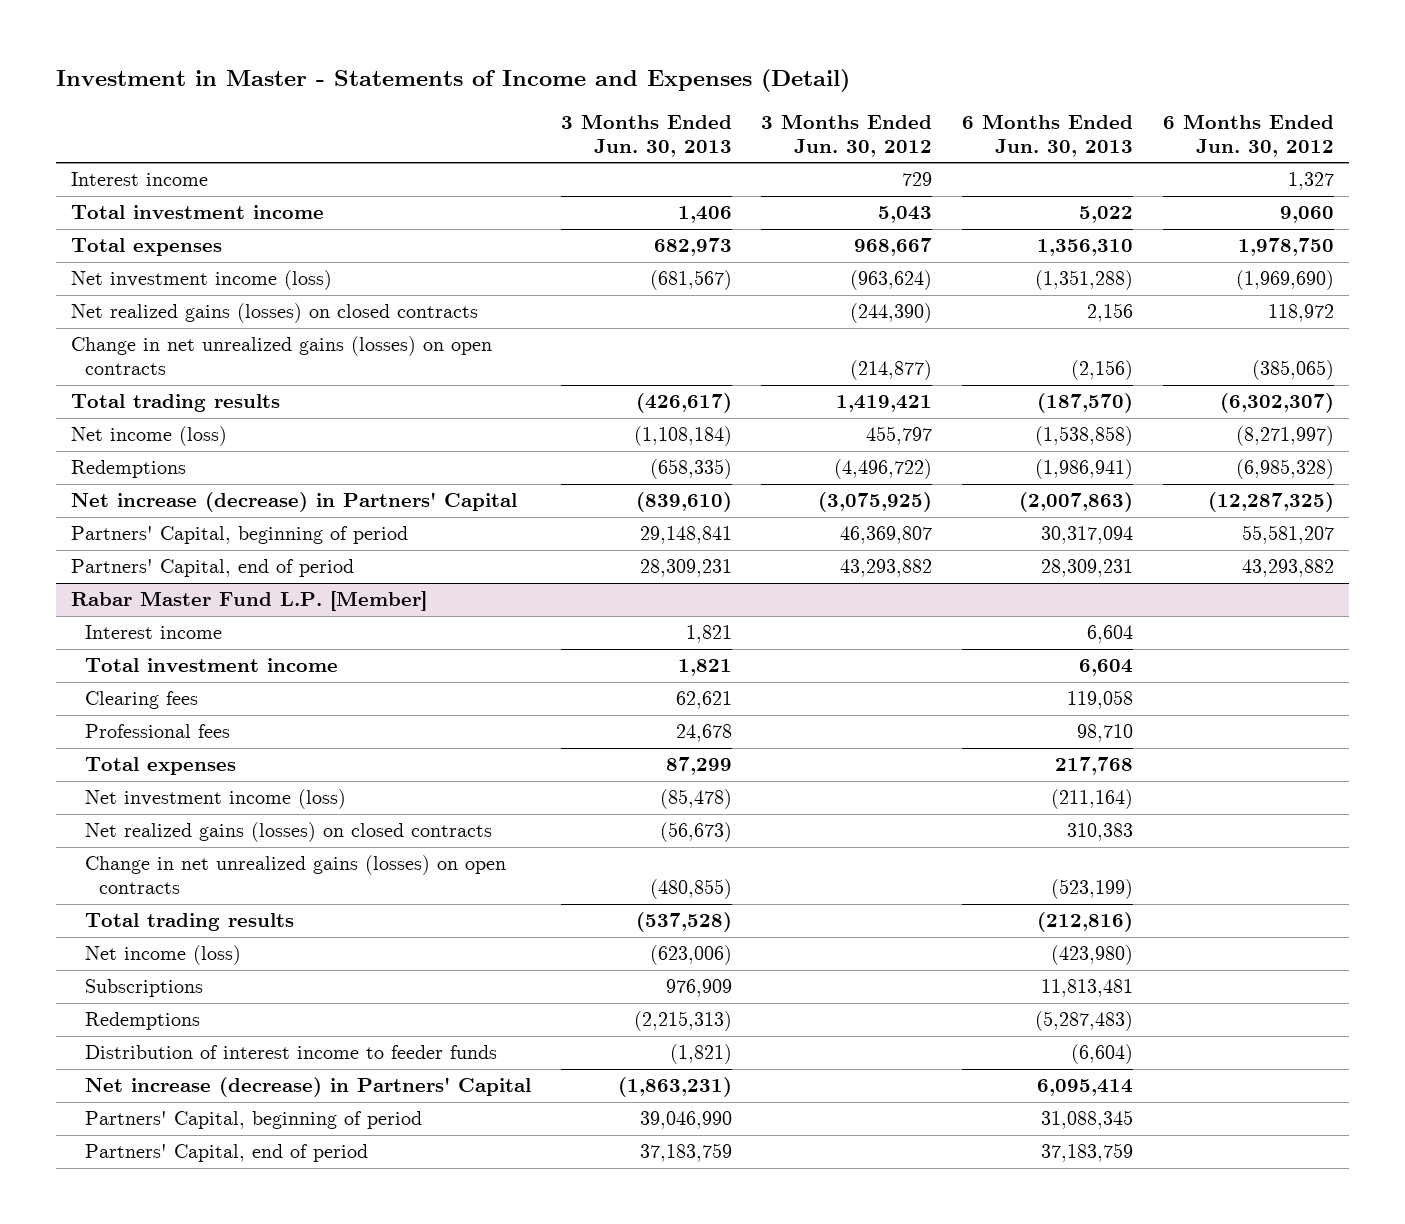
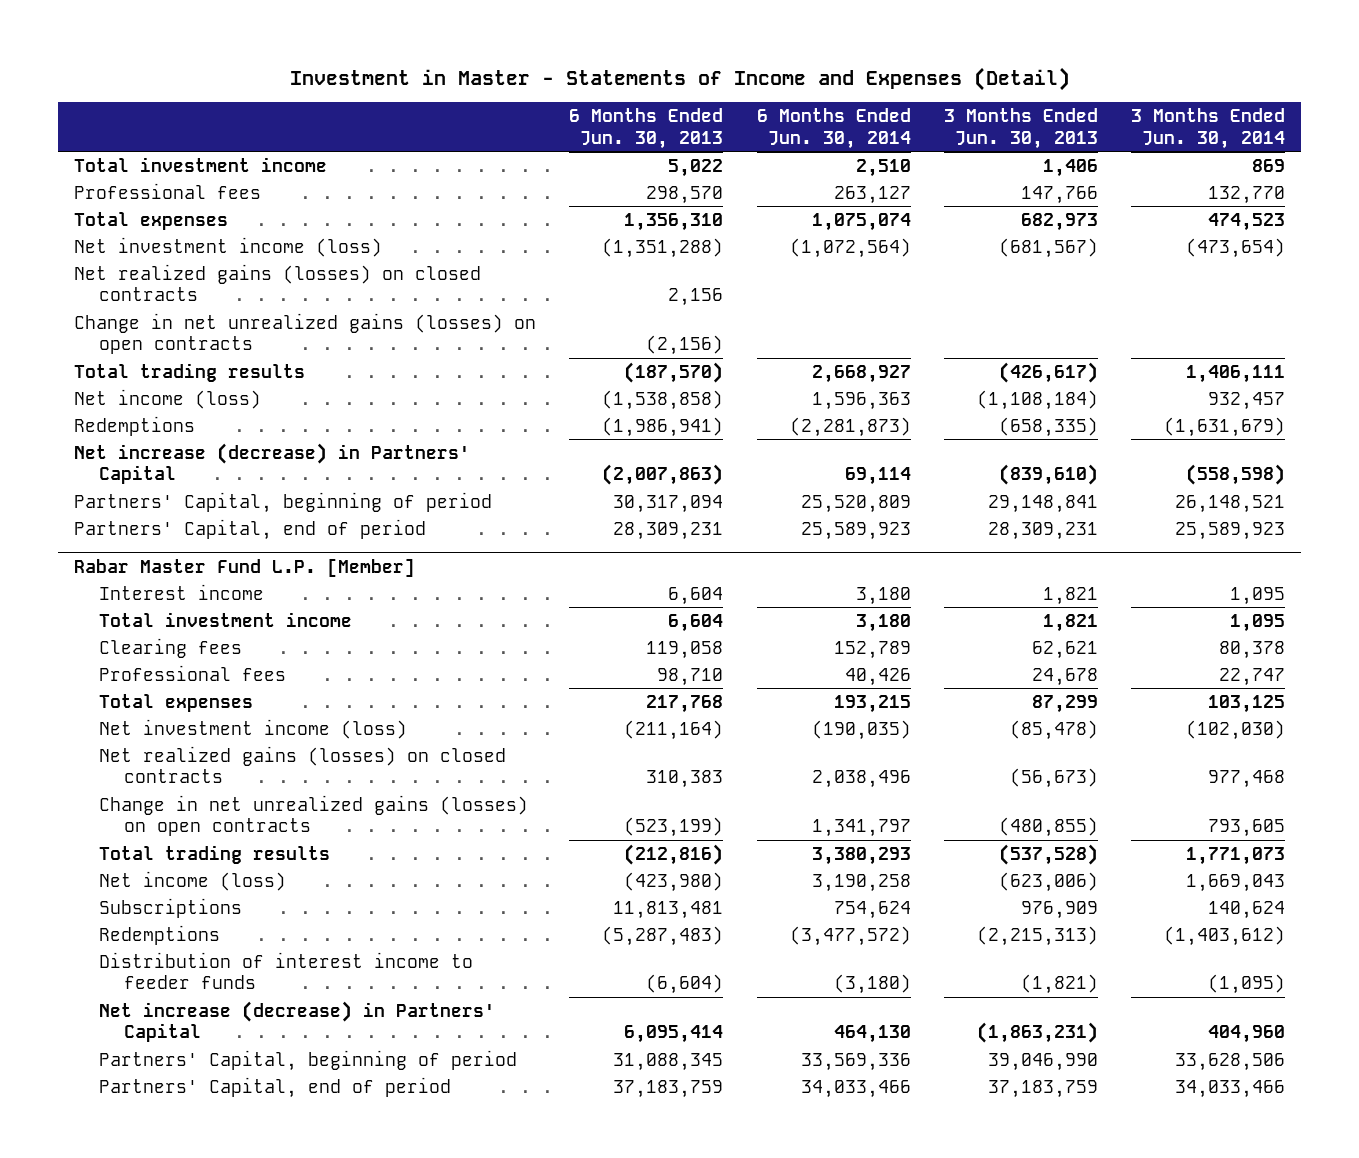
[761,113,933,157] 3 Months Ended Jun. 30, 2012 -> none
[1163,113,1335,157] 6 Months Ended Jun. 30, 2012 -> none
none -> [756,107,911,149] 6 Months Ended Jun. 30, 2014
none -> [1130,107,1285,149] 3 Months Ended Jun. 30, 2014
[70,172,208,187] Interest income -> none
none -> [74,182,262,199] Professional fees

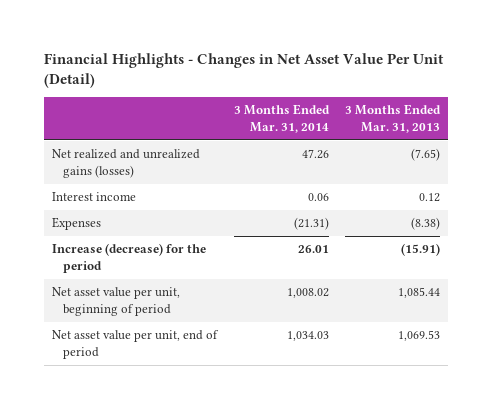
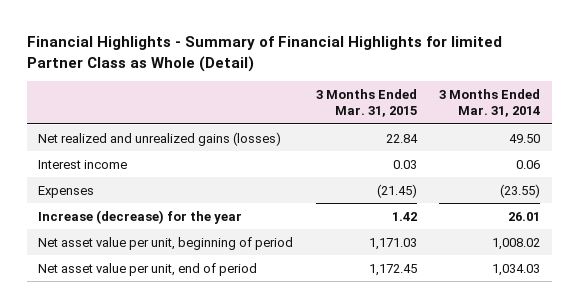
[43,53,444,89] Financial Highlights - Changes in Net Asset Value Per Unit (Detail) -> [26,36,502,72] Financial Highlights - Summary of Financial Highlights for limited Partner Class as Whole (Detail)
[345,104,442,133] 3 Months Ended Mar. 31, 2013 -> none
none -> [315,88,417,118] 3 Months Ended Mar. 31, 2015
[301,149,329,160] 47.26 -> [509,133,541,143] 49.50
[293,217,329,231] (21.31) -> [500,183,541,198] (23.55)
[52,243,207,273] Increase (decrease) for the period -> [38,209,243,224] Increase (decrease) for the year

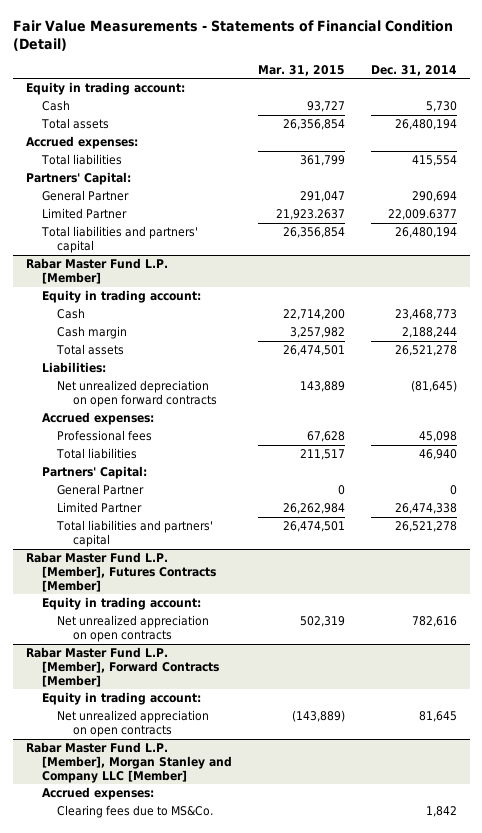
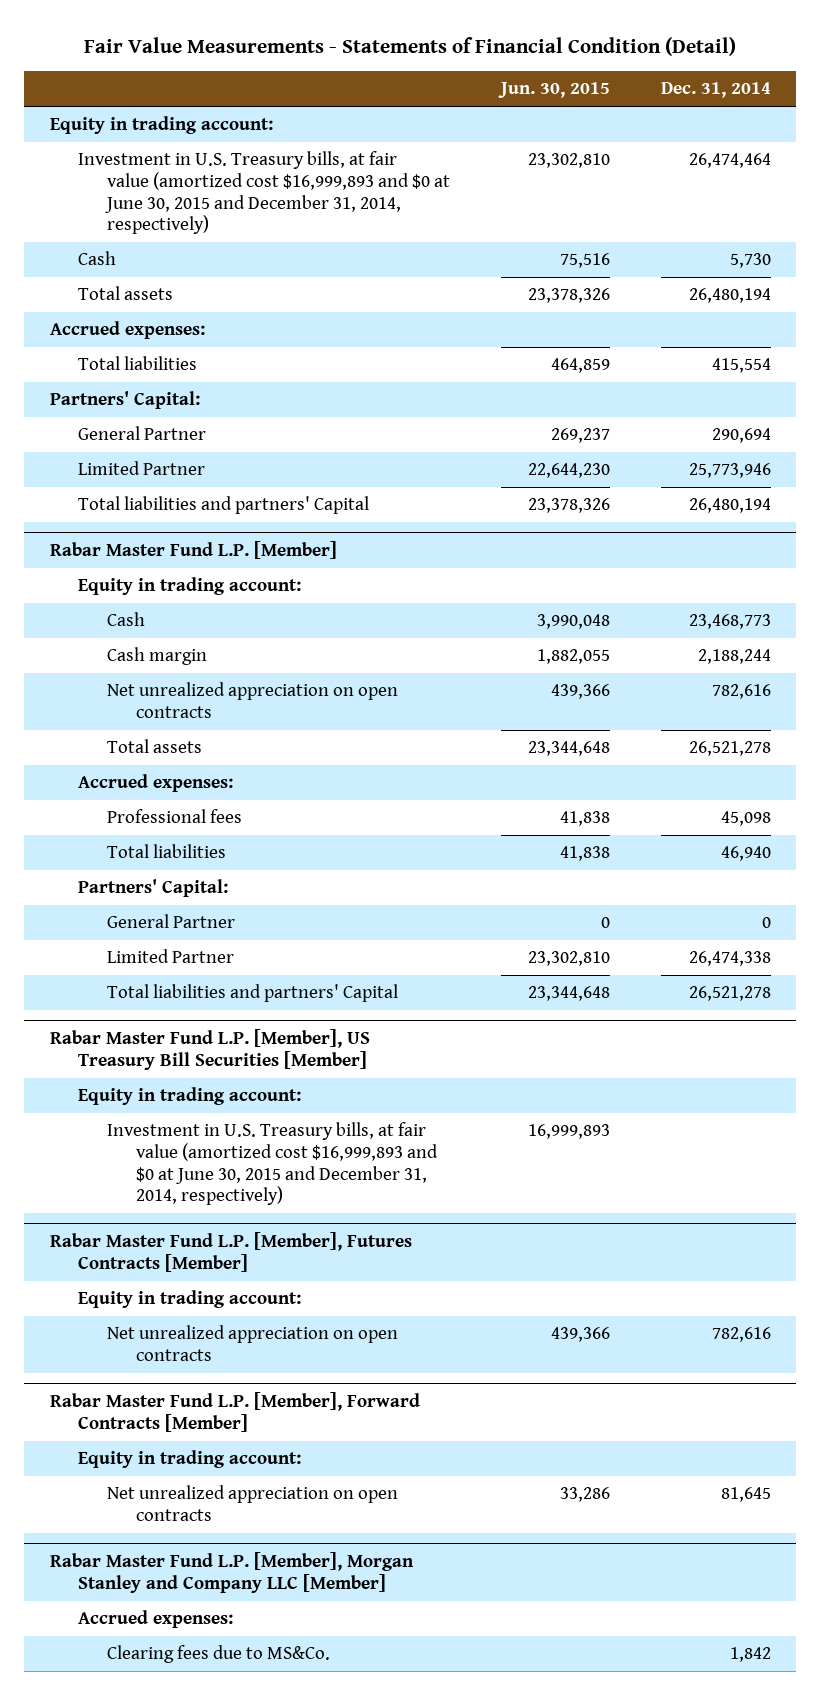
[257,64,345,76] Mar. 31, 2015 -> none
none -> [497,82,610,99] Jun. 30, 2015
none -> [78,151,450,235] Investment in U.S. Treasury bills, at fair value (amortized cost $16,999,893 and $0 at June 30, 2015 and December 31, 2014, respectively)
[387,209,457,221] 22,009.6377 -> [688,463,771,479] 25,773,946
[40,226,198,253] Total liabilities and partners' capital -> [78,496,370,515] Total liabilities and partners' Capital
none -> [106,682,398,718] Net unrealized appreciation on open contracts
[41,362,106,374] Liabilities: -> none
[57,380,218,407] Net unrealized depreciation on open forward contracts -> none
[56,520,214,547] Total liabilities and partners' capital -> [106,984,398,1003] Total liabilities and partners' Capital
none -> [49,1029,370,1070] Rabar Master Fund L.P. [Member], US Treasury Bill Securities [Member]
none -> [78,1087,302,1106] Equity in trading account:
none -> [106,1122,438,1206] Investment in U.S. Treasury bills, at fair value (amortized cost $16,999,893 and $0 at June 30, 2015 and December 31, 2014, respectively)

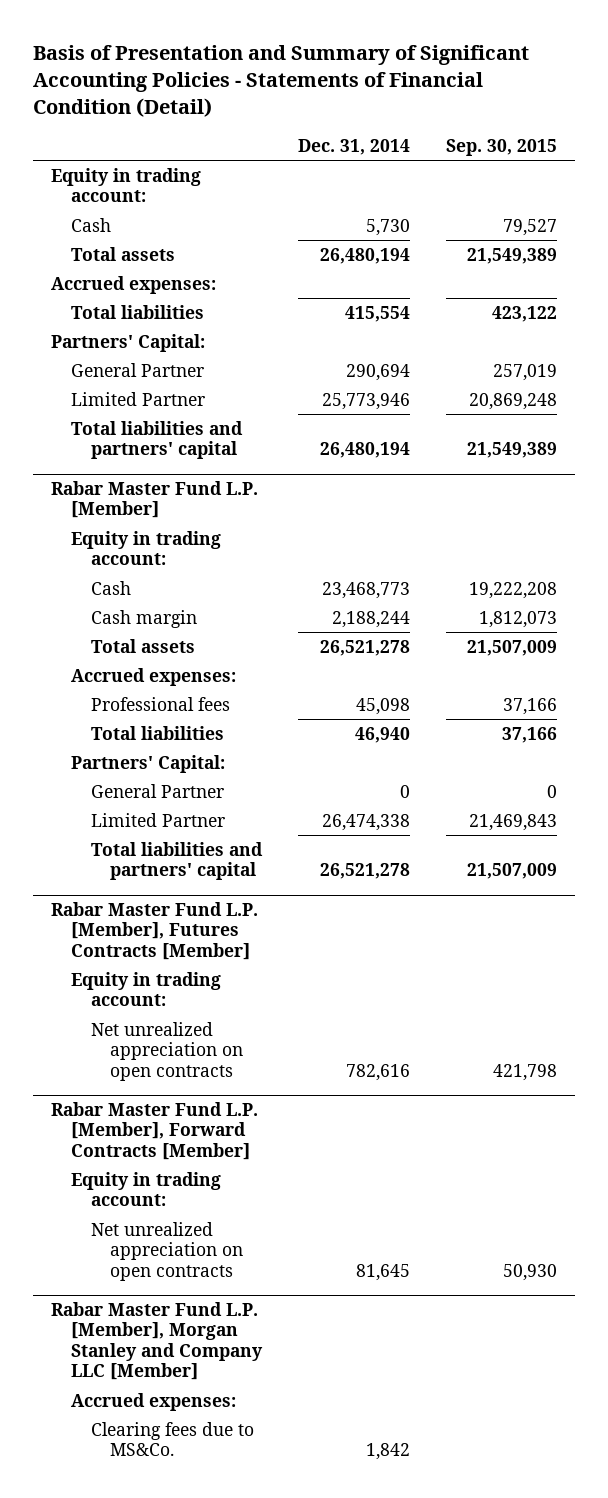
[84,36,737,56] Fair Value Measurements - Statements of Financial Condition (Detail) -> [33,45,530,117] Basis of Presentation and Summary of Significant Accounting Policies - Statements of Financial Condition (Detail)
[497,82,610,99] Jun. 30, 2015 -> none
none -> [445,138,557,156] Sep. 30, 2015
[78,151,450,235] Investment in U.S. Treasury bills, at fair value (amortized cost $16,999,893 and $0 at June 30, 2015 and December 31, 2014, respectively) -> none
[78,496,370,515] Total liabilities and partners' Capital -> [70,420,243,460] Total liabilities and partners' capital
[106,682,398,718] Net unrealized appreciation on open contracts -> none
[49,1029,370,1070] Rabar Master Fund L.P. [Member], US Treasury Bill Securities [Member] -> none
[78,1087,302,1106] Equity in trading account: -> none
[106,1122,438,1206] Investment in U.S. Treasury bills, at fair value (amortized cost $16,999,893 and $0 at June 30, 2015 and December 31, 2014, respectively) -> none
[106,984,398,1003] Total liabilities and partners' Capital -> [90,841,263,881] Total liabilities and partners' capital

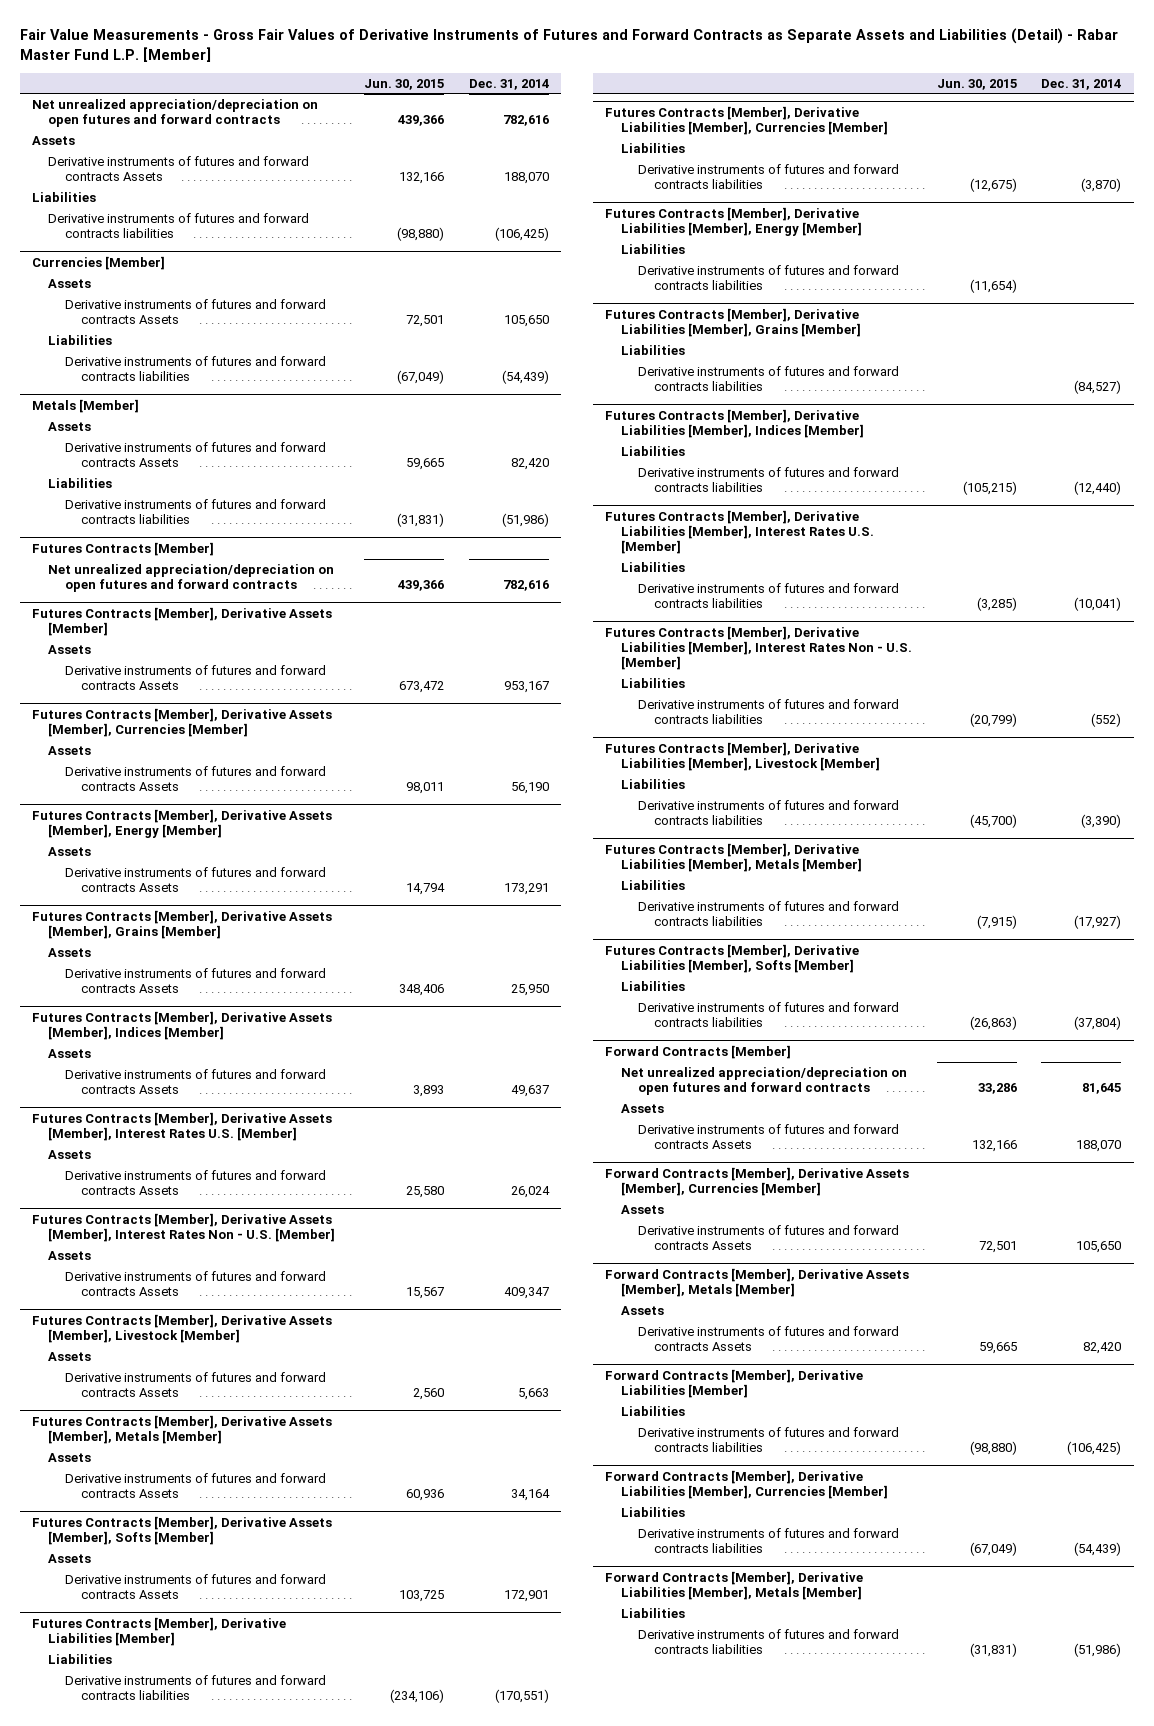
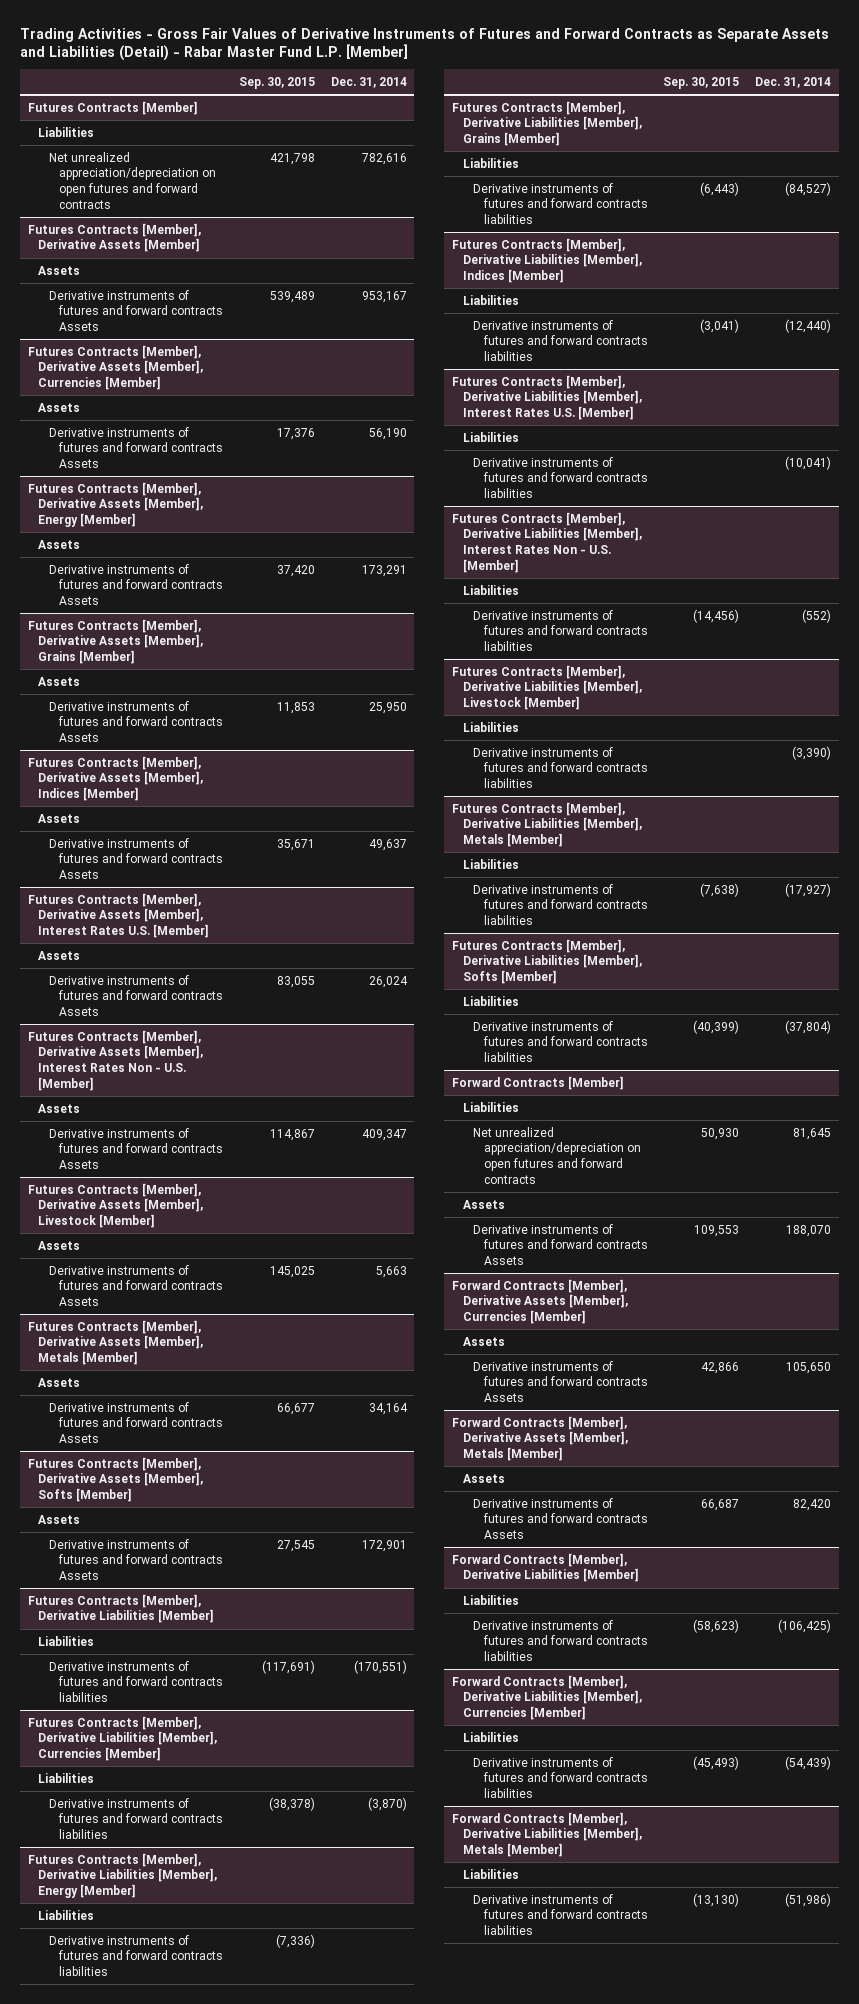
[19,27,1118,62] Fair Value Measurements - Gross Fair Values of Derivative Instruments of Futures and Forward Contracts as Separate Assets and Liabilities (Detail) - Rabar Master Fund L.P. [Member] -> [19,27,829,62] Trading Activities - Gross Fair Values of Derivative Instruments of Futures and Forward Contracts as Separate Assets and Liabilities (Detail) - Rabar Master Fund L.P. [Member]
[363,78,444,90] Jun. 30, 2015 -> none
none -> [238,77,315,90] Sep. 30, 2015
[32,99,319,128] Net unrealized appreciation/depreciation on open futures and forward contracts -> none
[32,136,76,146] Assets -> none
[48,156,310,182] Derivative instruments of futures and forward contracts Assets -> none
[32,192,97,203] Liabilities -> none
[48,213,310,239] Derivative instruments of futures and forward contracts liabilities -> none
[32,255,166,270] Currencies [Member] -> none
[48,279,92,289] Assets -> none
[64,299,326,325] Derivative instruments of futures and forward contracts Assets -> none
[48,335,113,346] Liabilities -> none
[64,356,326,382] Derivative instruments of futures and forward contracts liabilities -> none
[32,398,140,413] Metals [Member] -> none
[48,422,92,432] Assets -> none
[64,442,326,468] Derivative instruments of futures and forward contracts Assets -> none
[48,478,113,489] Liabilities -> none
[64,499,326,525] Derivative instruments of futures and forward contracts liabilities -> none
none -> [38,126,95,137] Liabilities
none -> [462,1101,519,1112] Liabilities

